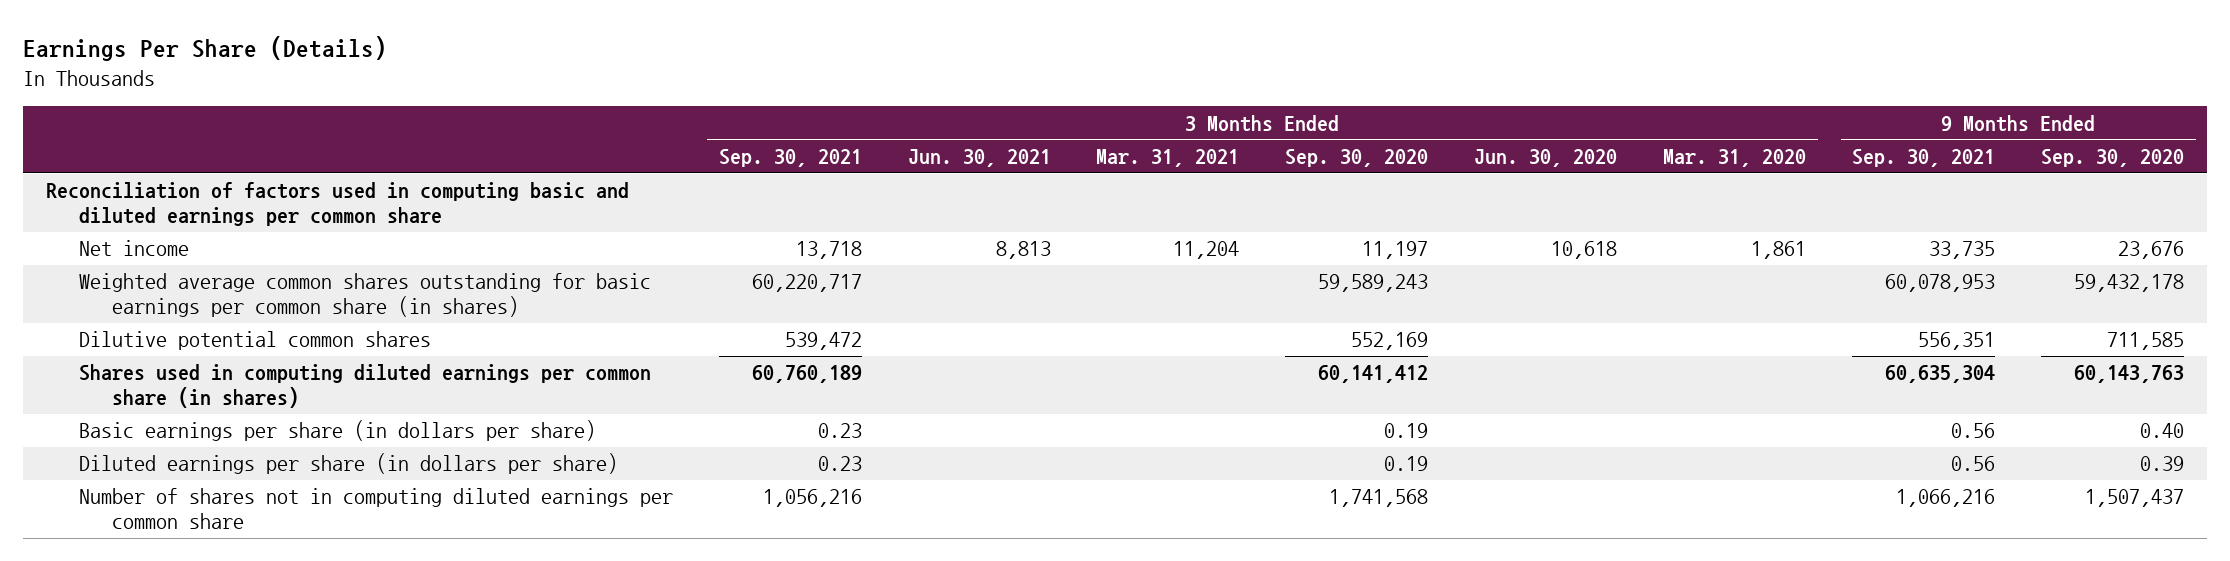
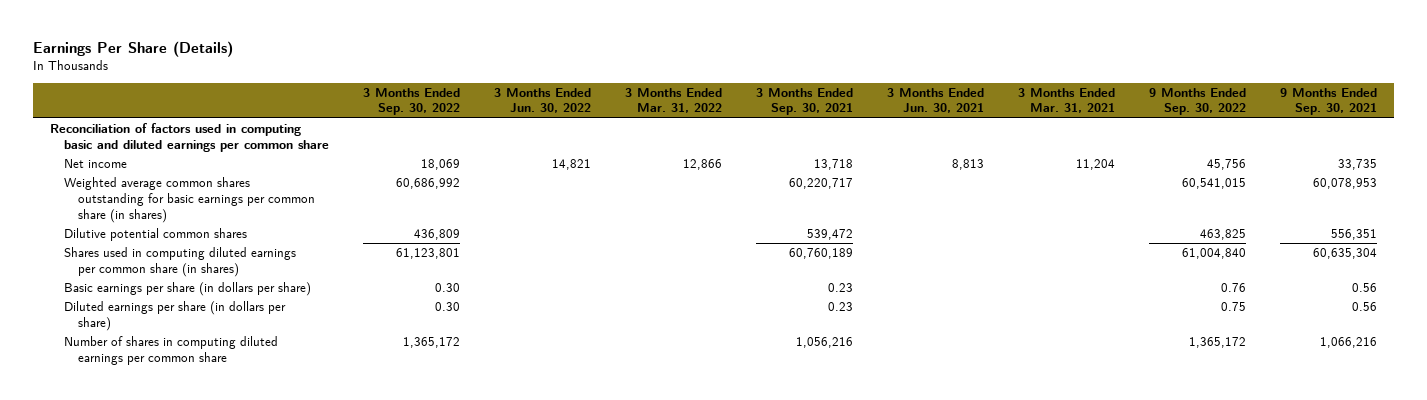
[1285,148,1429,167] Sep. 30, 2020 -> none
[1474,148,1618,167] Jun. 30, 2020 -> none
[1663,148,1807,167] Mar. 31, 2020 -> none
[2041,148,2185,167] Sep. 30, 2020 -> none
none -> [363,87,461,116] 3 Months Ended Sep. 30, 2022
none -> [494,87,592,114] 3 Months Ended Jun. 30, 2022
none -> [625,87,723,114] 3 Months Ended Mar. 31, 2022
none -> [1149,87,1247,116] 9 Months Ended Sep. 30, 2022
[78,488,673,530] Number of shares not in computing diluted earnings per common share -> [64,335,279,365] Number of shares in computing diluted earnings per common share

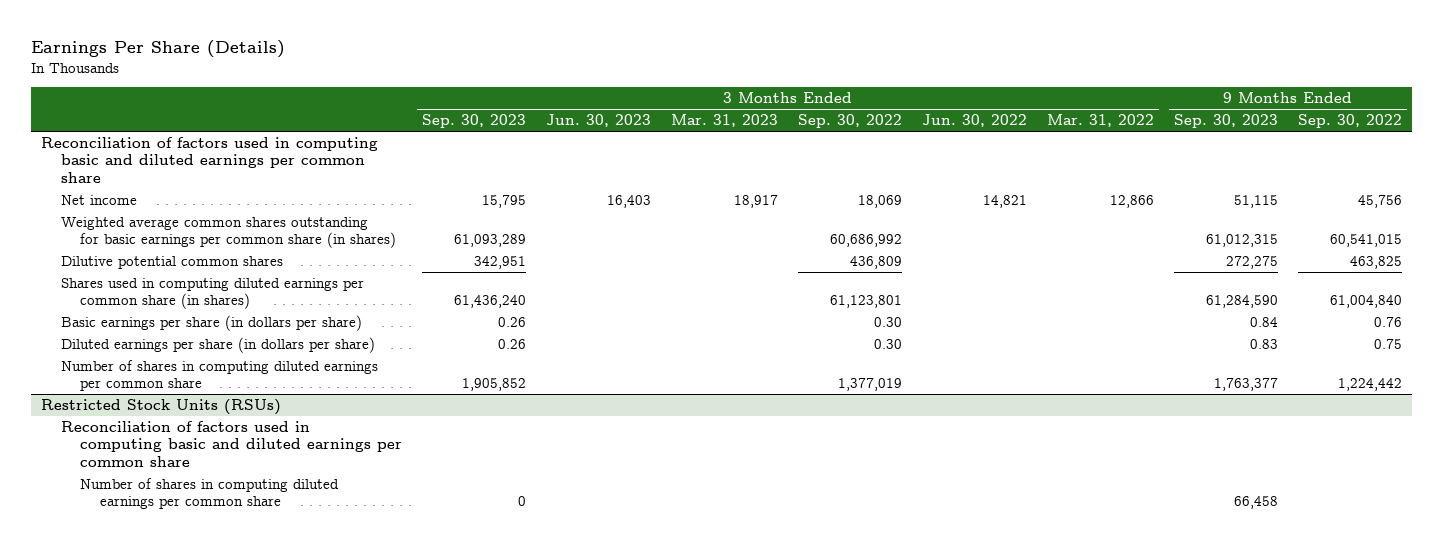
[756,87,854,116] 3 Months Ended Sep. 30, 2021 -> none
[887,87,985,114] 3 Months Ended Jun. 30, 2021 -> none
[1018,87,1116,114] 3 Months Ended Mar. 31, 2021 -> none
[1280,87,1378,116] 9 Months Ended Sep. 30, 2021 -> none
none -> [422,114,527,129] Sep. 30, 2023
none -> [546,114,652,128] Jun. 30, 2023
none -> [671,114,779,128] Mar. 31, 2023
none -> [1174,114,1279,129] Sep. 30, 2023
[403,336,461,348] 1,365,172 -> [838,378,903,392] 1,377,019
[1189,336,1247,348] 1,365,172 -> [1338,378,1403,392] 1,224,442
none -> [40,398,281,415] Restricted Stock Units (RSUs)
none -> [60,420,403,467] Reconciliation of factors used in computing basic and diluted earnings per common share
none -> [80,477,340,510] Number of shares in computing diluted earnings per common share

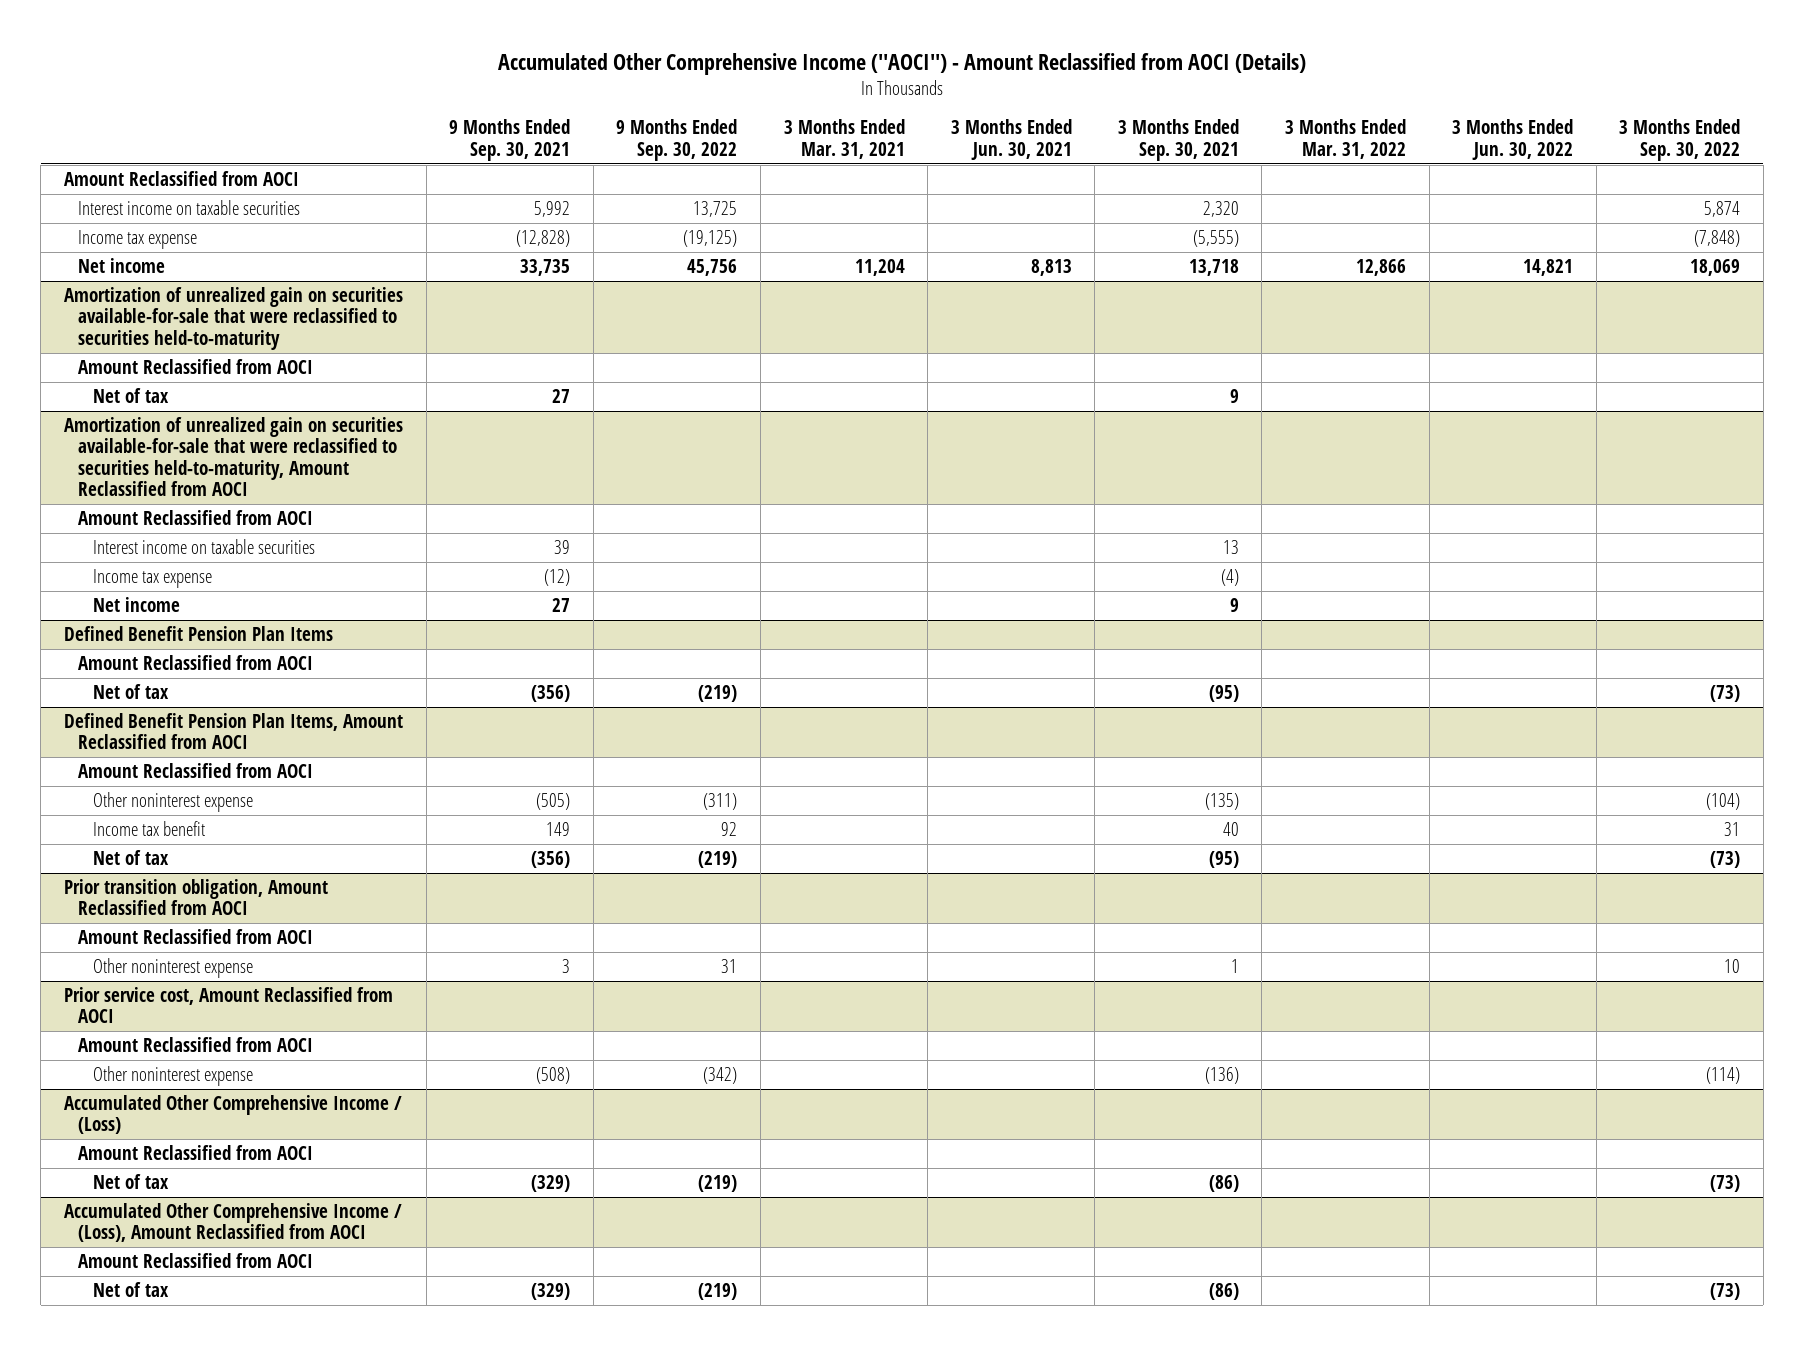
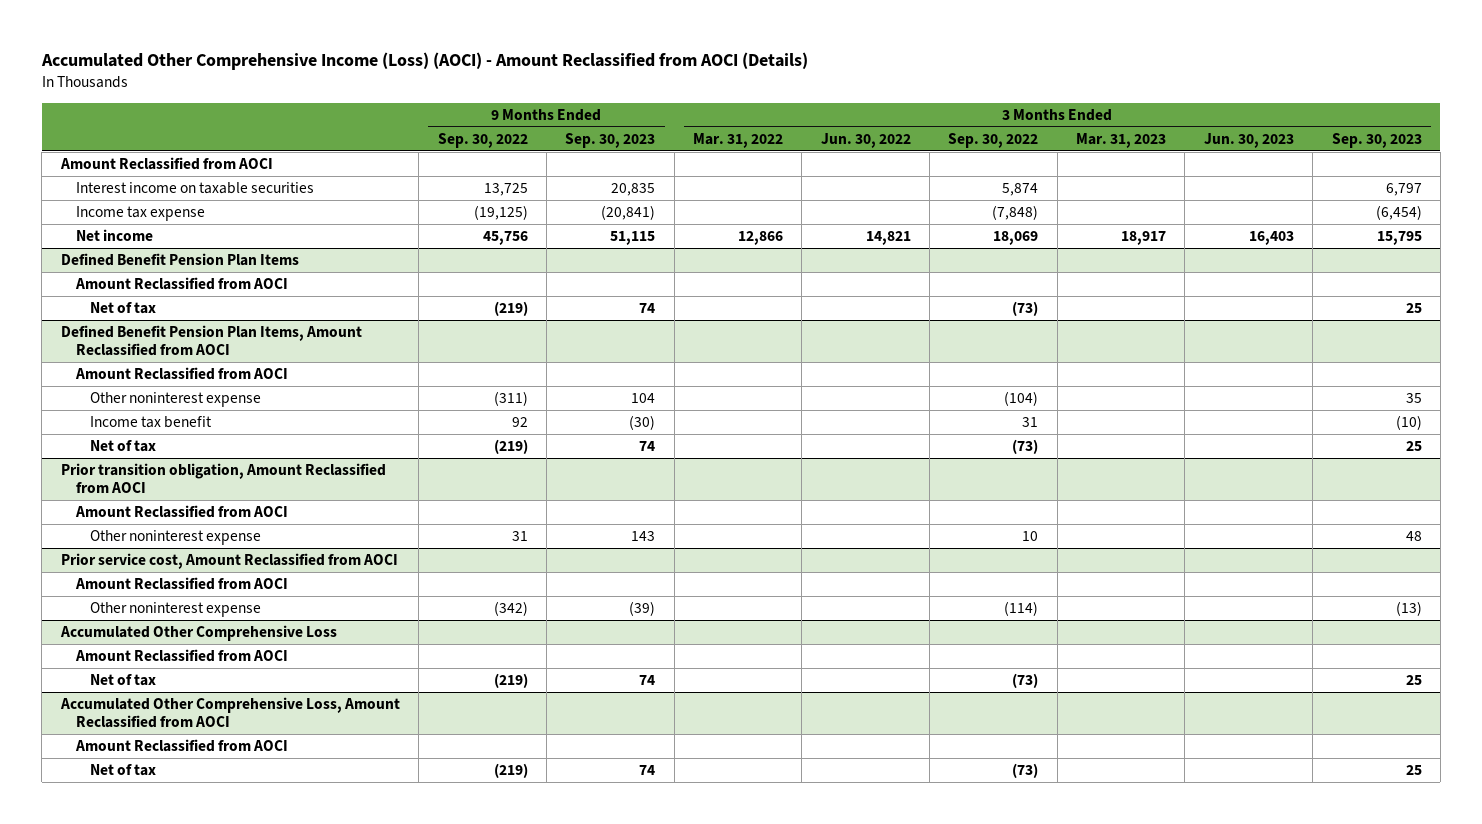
[498,52,1307,75] Accumulated Other Comprehensive Income (''AOCI'') - Amount Reclassified from AOCI (Details) -> [40,52,808,71] Accumulated Other Comprehensive Income (Loss) (AOCI) - Amount Reclassified from AOCI (Details)
[449,119,571,161] 9 Months Ended Sep. 30, 2021 -> none
[783,119,905,159] 3 Months Ended Mar. 31, 2021 -> none
[950,119,1072,160] 3 Months Ended Jun. 30, 2021 -> none
[1117,119,1239,161] 3 Months Ended Sep. 30, 2021 -> none
none -> [565,132,656,148] Sep. 30, 2023
none -> [1076,132,1167,148] Mar. 31, 2023
none -> [1203,132,1294,148] Jun. 30, 2023
none -> [1331,132,1422,148] Sep. 30, 2023
[64,287,404,350] Amortization of unrealized gain on securities available-for-sale that were reclassified to securities held-to-maturity -> none
[78,359,314,375] Amount Reclassified from AOCI -> none
[92,388,169,404] Net of tax -> none
[64,417,404,497] Amortization of unrealized gain on securities available-for-sale that were reclassified to securities held-to-maturity, Amount Reclassified from AOCI -> none
[78,510,314,526] Amount Reclassified from AOCI -> none
[92,539,315,555] Interest income on taxable securities -> none
[92,569,212,589] Income tax expense -> none
[92,597,180,613] Net income -> none
[64,1095,403,1135] Accumulated Other Comprehensive Income / (Loss) -> [59,625,337,642] Accumulated Other Comprehensive Loss
[64,1203,403,1243] Accumulated Other Comprehensive Income / (Loss), Amount Reclassified from AOCI -> [59,697,400,729] Accumulated Other Comprehensive Loss, Amount Reclassified from AOCI

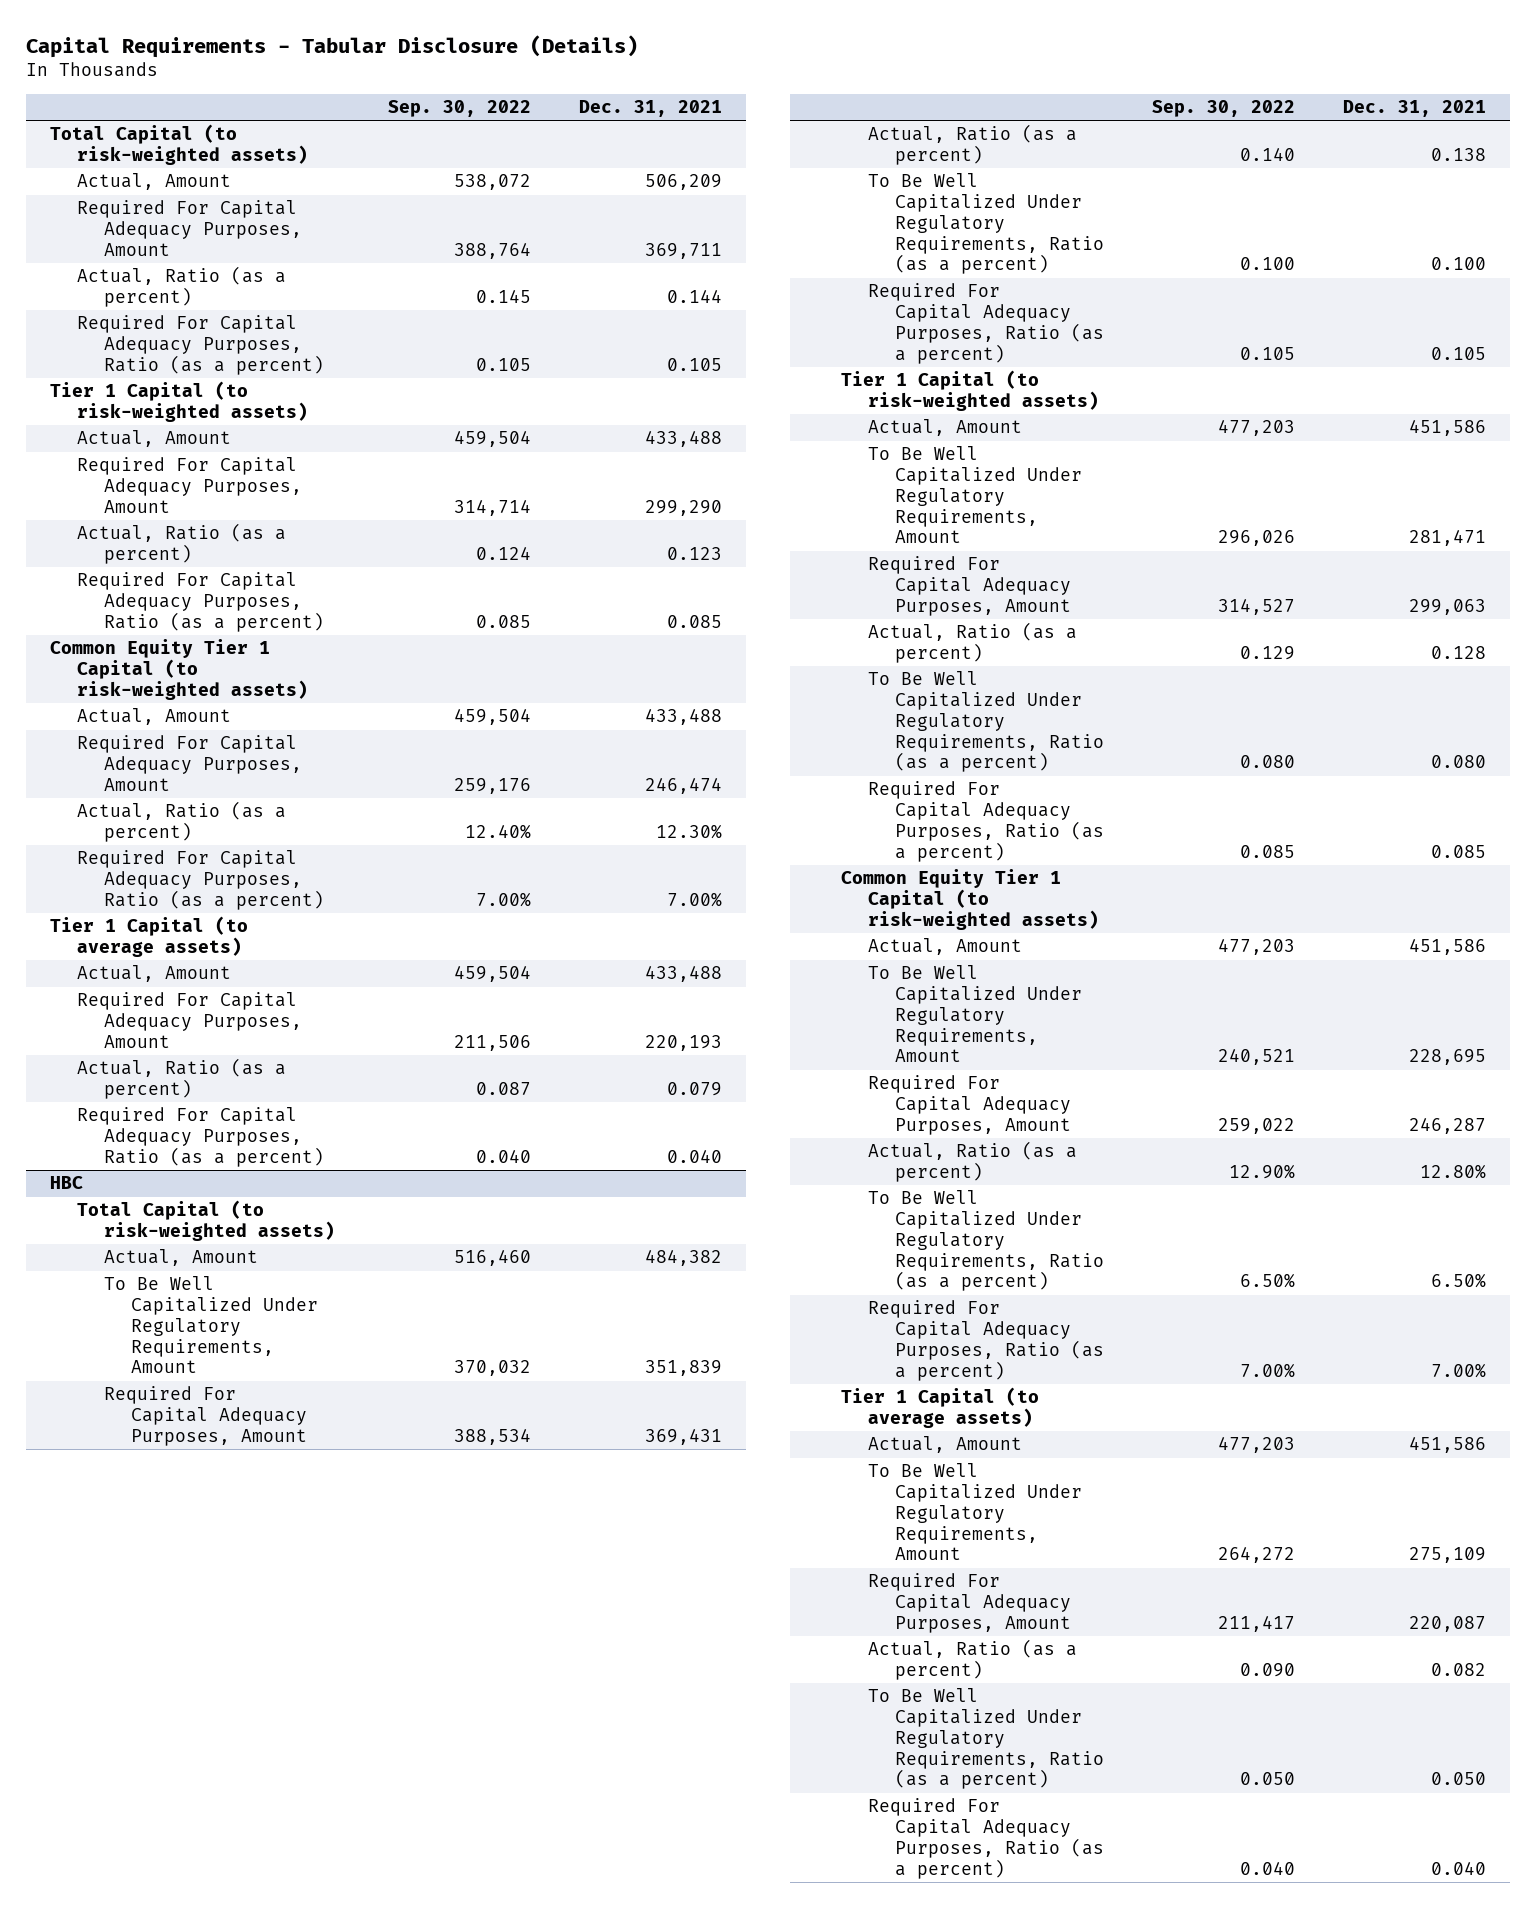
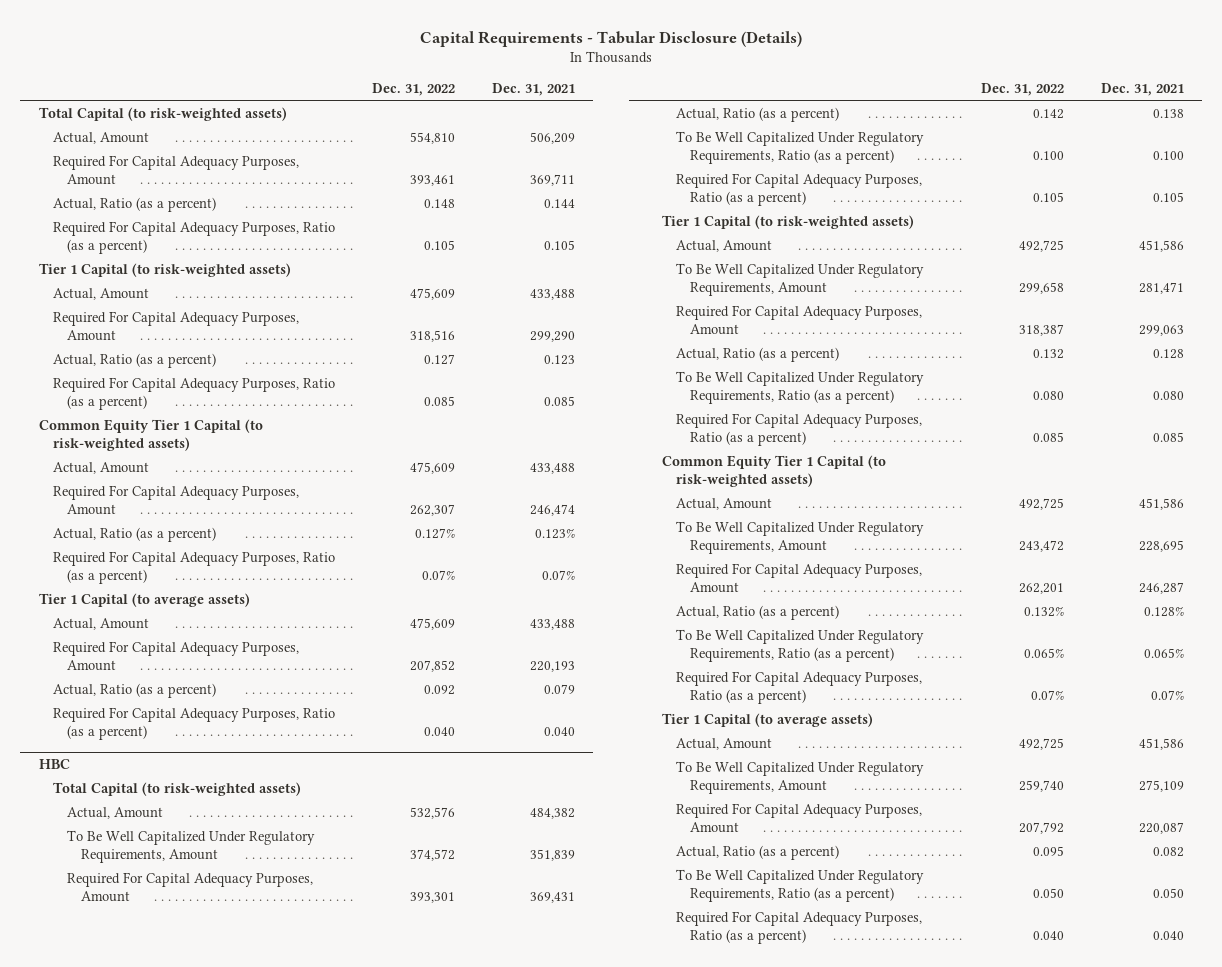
[388,100,532,118] Sep. 30, 2022 -> none
none -> [371,83,455,97] Dec. 31, 2022
[656,824,723,840] 12.30% -> [534,527,575,539] 0.123%
[667,891,723,907] 7.00% -> [541,570,575,581] 0.07%
[1419,1164,1486,1180] 12.80% -> [1143,605,1184,617] 0.128%
[1430,1273,1486,1289] 6.50% -> [1143,648,1184,659] 0.065%
[1430,1362,1486,1378] 7.00% -> [1150,690,1184,701] 0.07%

